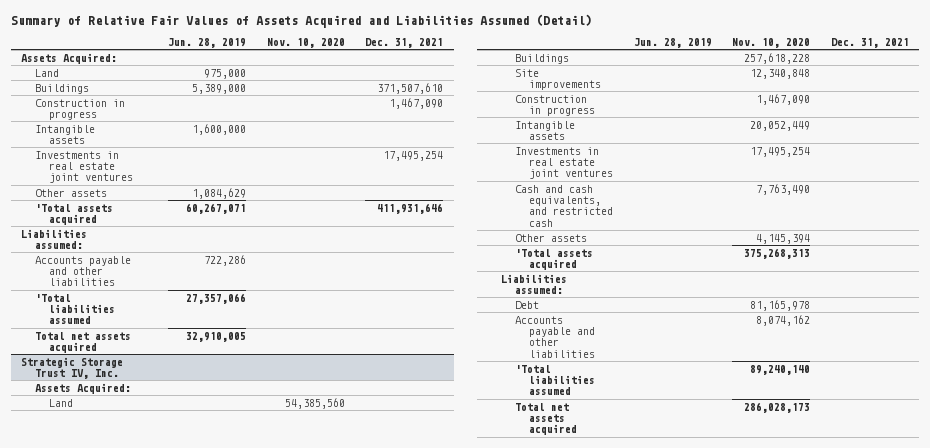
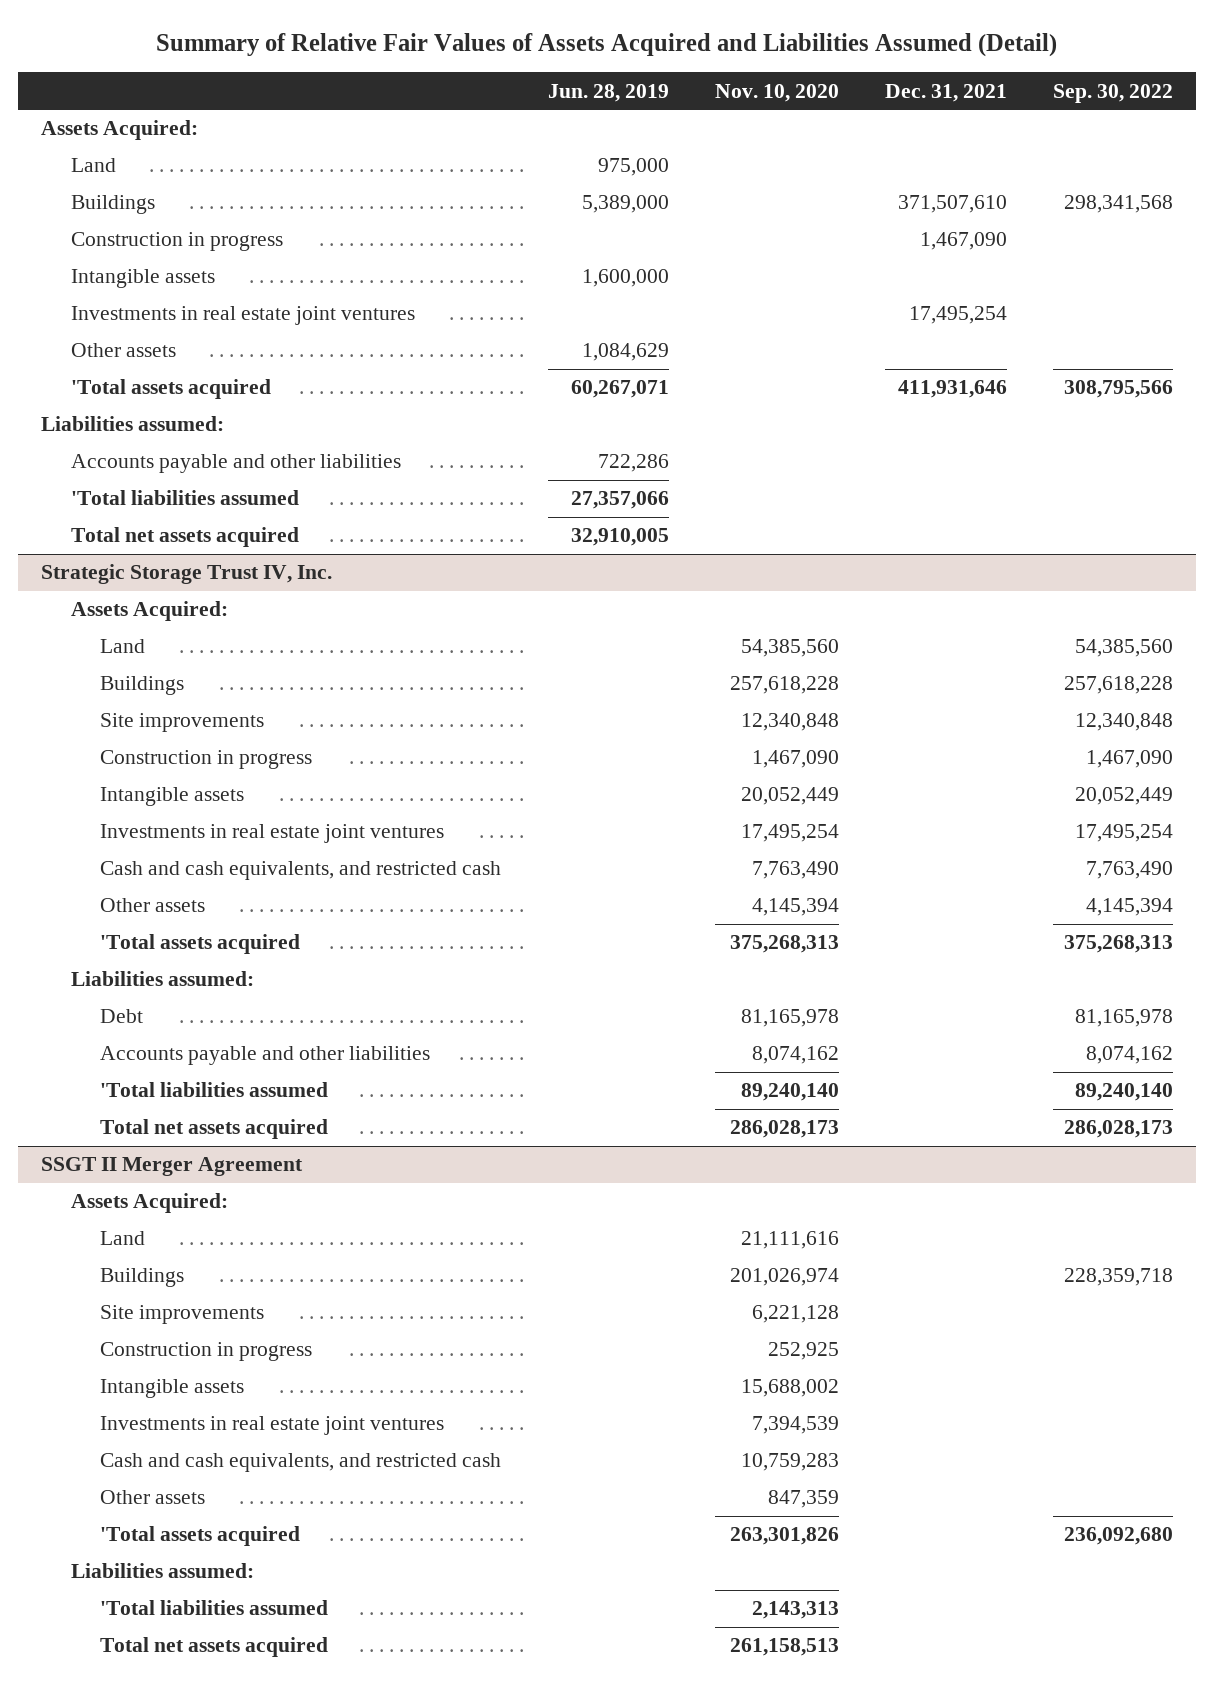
none -> [1053,83,1174,103] Sep. 30, 2022
none -> [41,1157,304,1177] SSGT II Merger Agreement
none -> [70,1193,228,1214] Assets Acquired:
none -> [100,1231,146,1246] Land
none -> [100,1268,185,1288] Buildings
none -> [100,1305,265,1325] Site improvements
none -> [100,1342,313,1362] Construction in progress
none -> [100,1379,245,1399] Intangible assets
none -> [100,1416,445,1436] Investments in real estate joint ventures
none -> [100,1453,502,1473] Cash and cash equivalents, and restricted cash
none -> [100,1490,206,1505] Other assets
none -> [100,1526,301,1547] 'Total assets acquired
none -> [70,1563,254,1579] Liabilities assumed:
none -> [100,1600,329,1616] 'Total liabilities assumed
none -> [100,1637,329,1658] Total net assets acquired

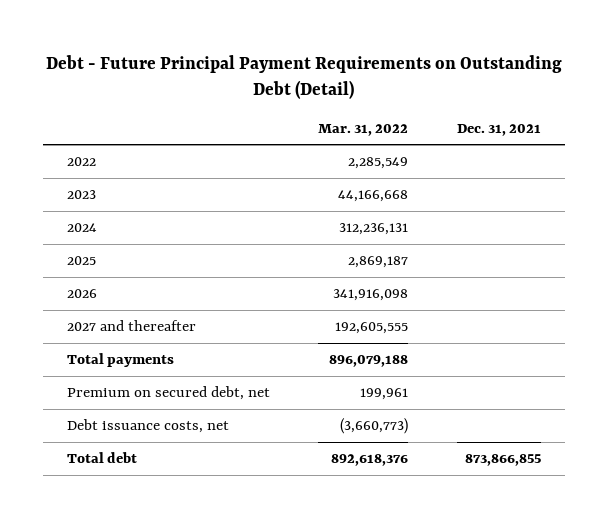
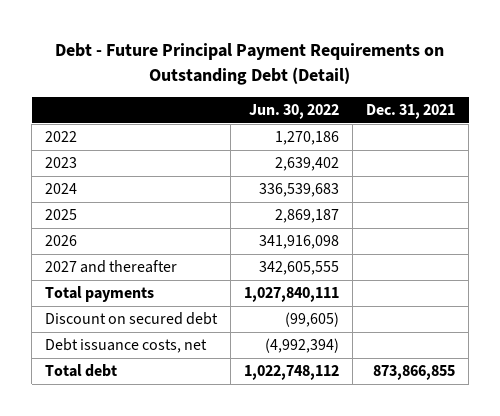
[318,123,409,136] Mar. 31, 2022 -> none
none -> [249,104,340,120] Jun. 30, 2022
[66,386,270,401] Premium on secured debt, net -> [45,312,219,326] Discount on secured debt

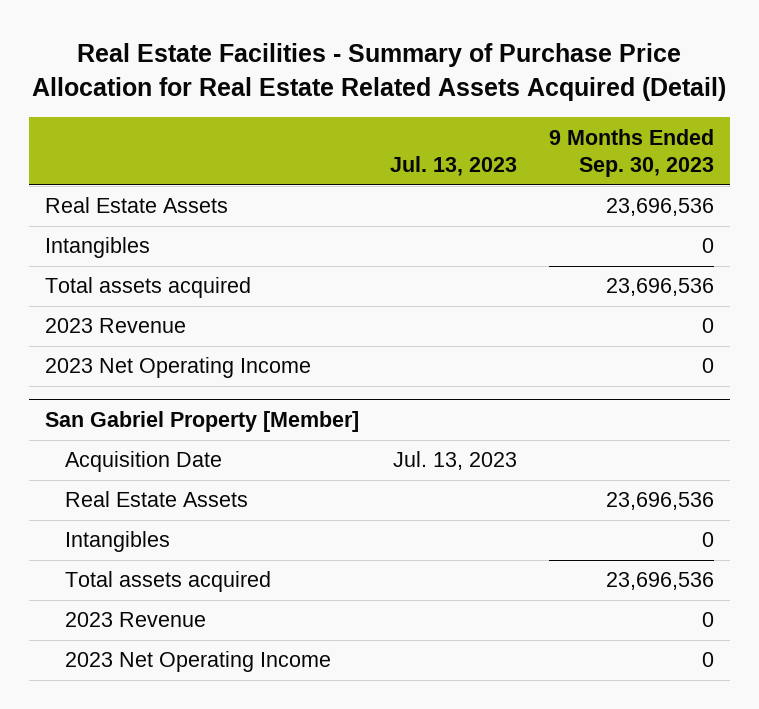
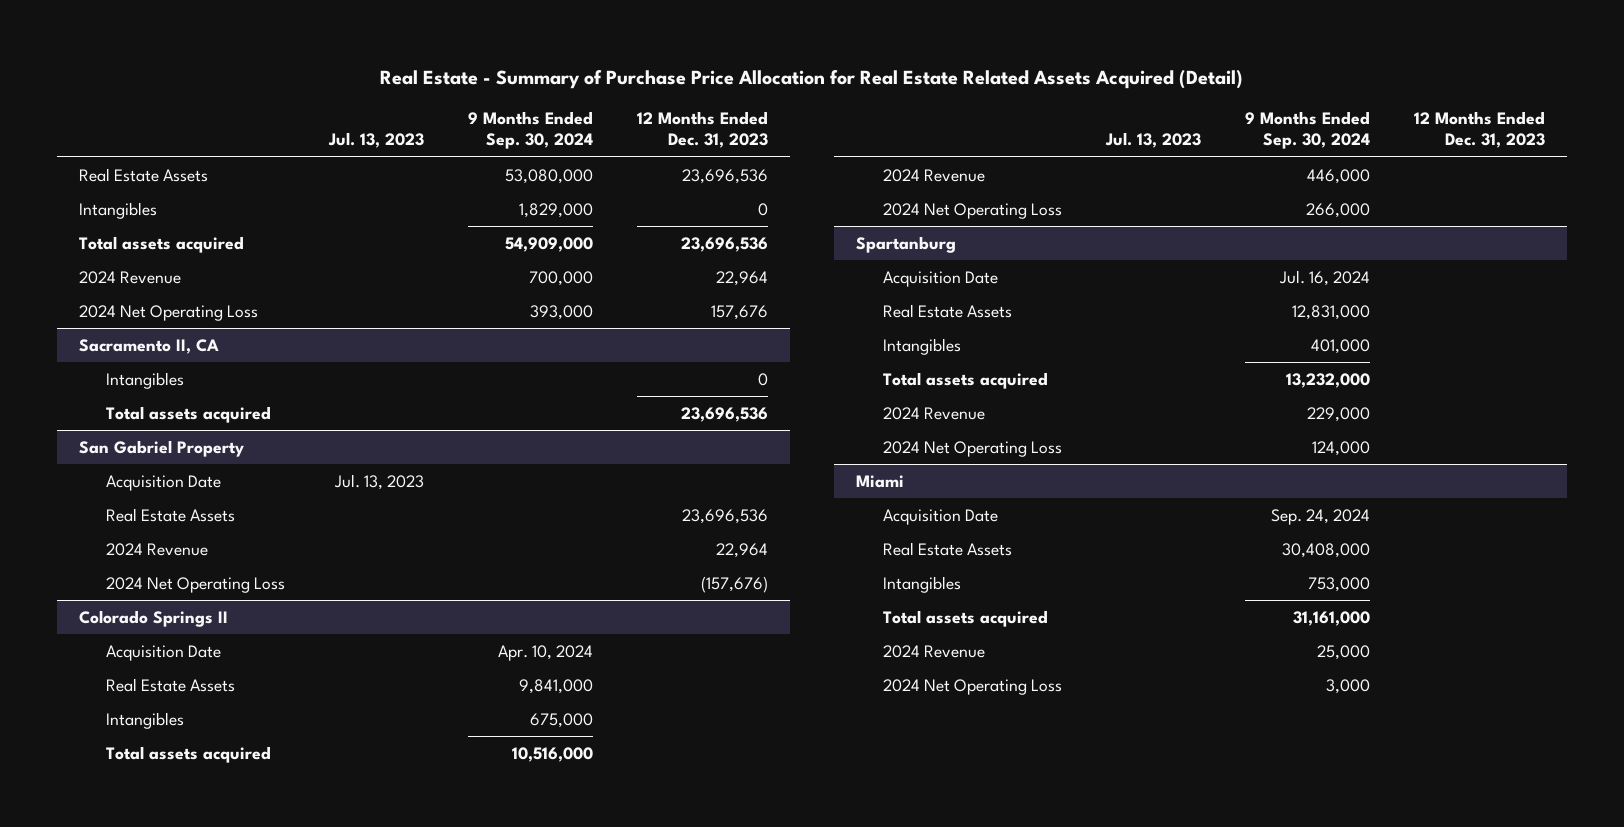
[32,43,727,101] Real Estate Facilities - Summary of Purchase Price Allocation for Real Estate Related Assets Acquired (Detail) -> [379,69,1243,89] Real Estate - Summary of Purchase Price Allocation for Real Estate Related Assets Acquired (Detail)
[548,128,714,178] 9 Months Ended Sep. 30, 2023 -> none
none -> [468,111,594,150] 9 Months Ended Sep. 30, 2024
none -> [637,111,769,149] 12 Months Ended Dec. 31, 2023
[44,318,186,334] 2023 Revenue -> [78,270,181,284] 2024 Revenue
[44,357,311,379] 2023 Net Operating Income -> [78,304,258,321] 2024 Net Operating Loss
none -> [78,338,219,354] Sacramento II, CA
none -> [106,371,185,389] Intangibles
none -> [106,405,272,423] Total assets acquired
[44,411,359,433] San Gabriel Property [Member] -> [78,439,244,457] San Gabriel Property
[65,531,171,553] Intangibles -> none
[65,571,272,593] Total assets acquired -> none
[65,612,207,628] 2023 Revenue -> [106,542,209,556] 2024 Revenue
[65,651,332,673] 2023 Net Operating Income -> [106,576,286,593] 2024 Net Operating Loss
none -> [78,609,228,627] Colorado Springs II
none -> [106,644,222,661] Acquisition Date
none -> [106,677,236,692] Real Estate Assets
none -> [106,711,185,729] Intangibles
none -> [106,745,272,763] Total assets acquired
none -> [883,168,986,182] 2024 Revenue
none -> [883,202,1063,219] 2024 Net Operating Loss
none -> [855,235,956,253] Spartanburg
none -> [883,270,999,287] Acquisition Date
none -> [883,303,1013,318] Real Estate Assets
none -> [883,337,962,355] Intangibles
none -> [883,371,1049,389] Total assets acquired
none -> [883,406,986,420] 2024 Revenue
none -> [883,440,1063,457] 2024 Net Operating Loss
none -> [855,474,904,488] Miami
none -> [883,508,999,525] Acquisition Date
none -> [883,541,1013,556] Real Estate Assets
none -> [883,575,962,593] Intangibles
none -> [883,609,1049,627] Total assets acquired
none -> [883,644,986,658] 2024 Revenue
none -> [883,678,1063,695] 2024 Net Operating Loss

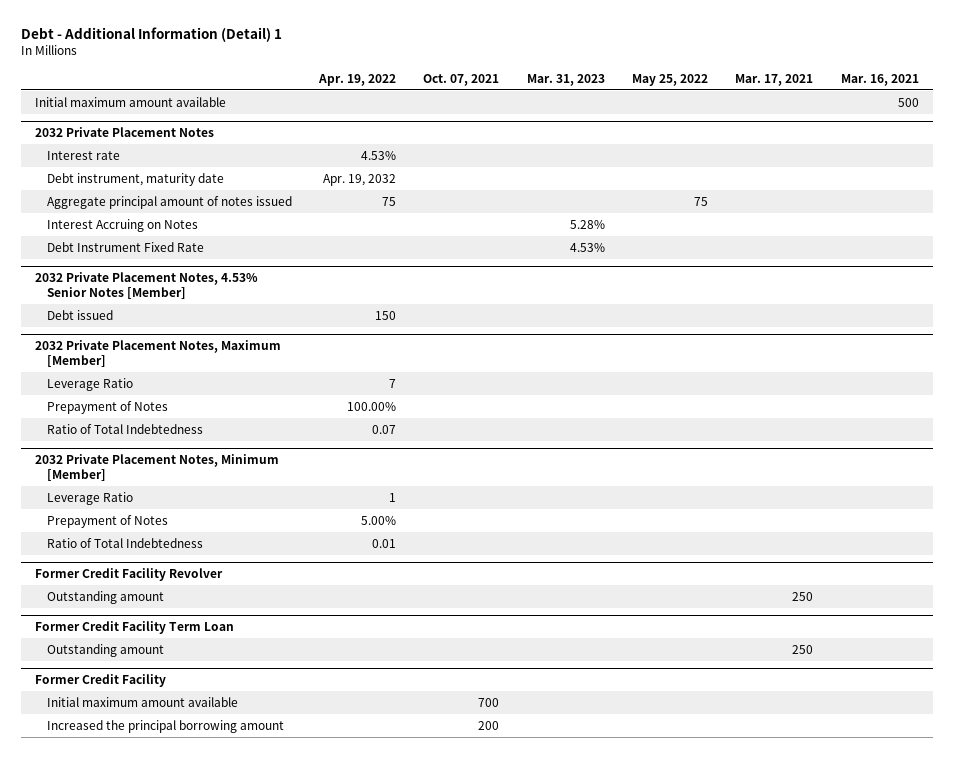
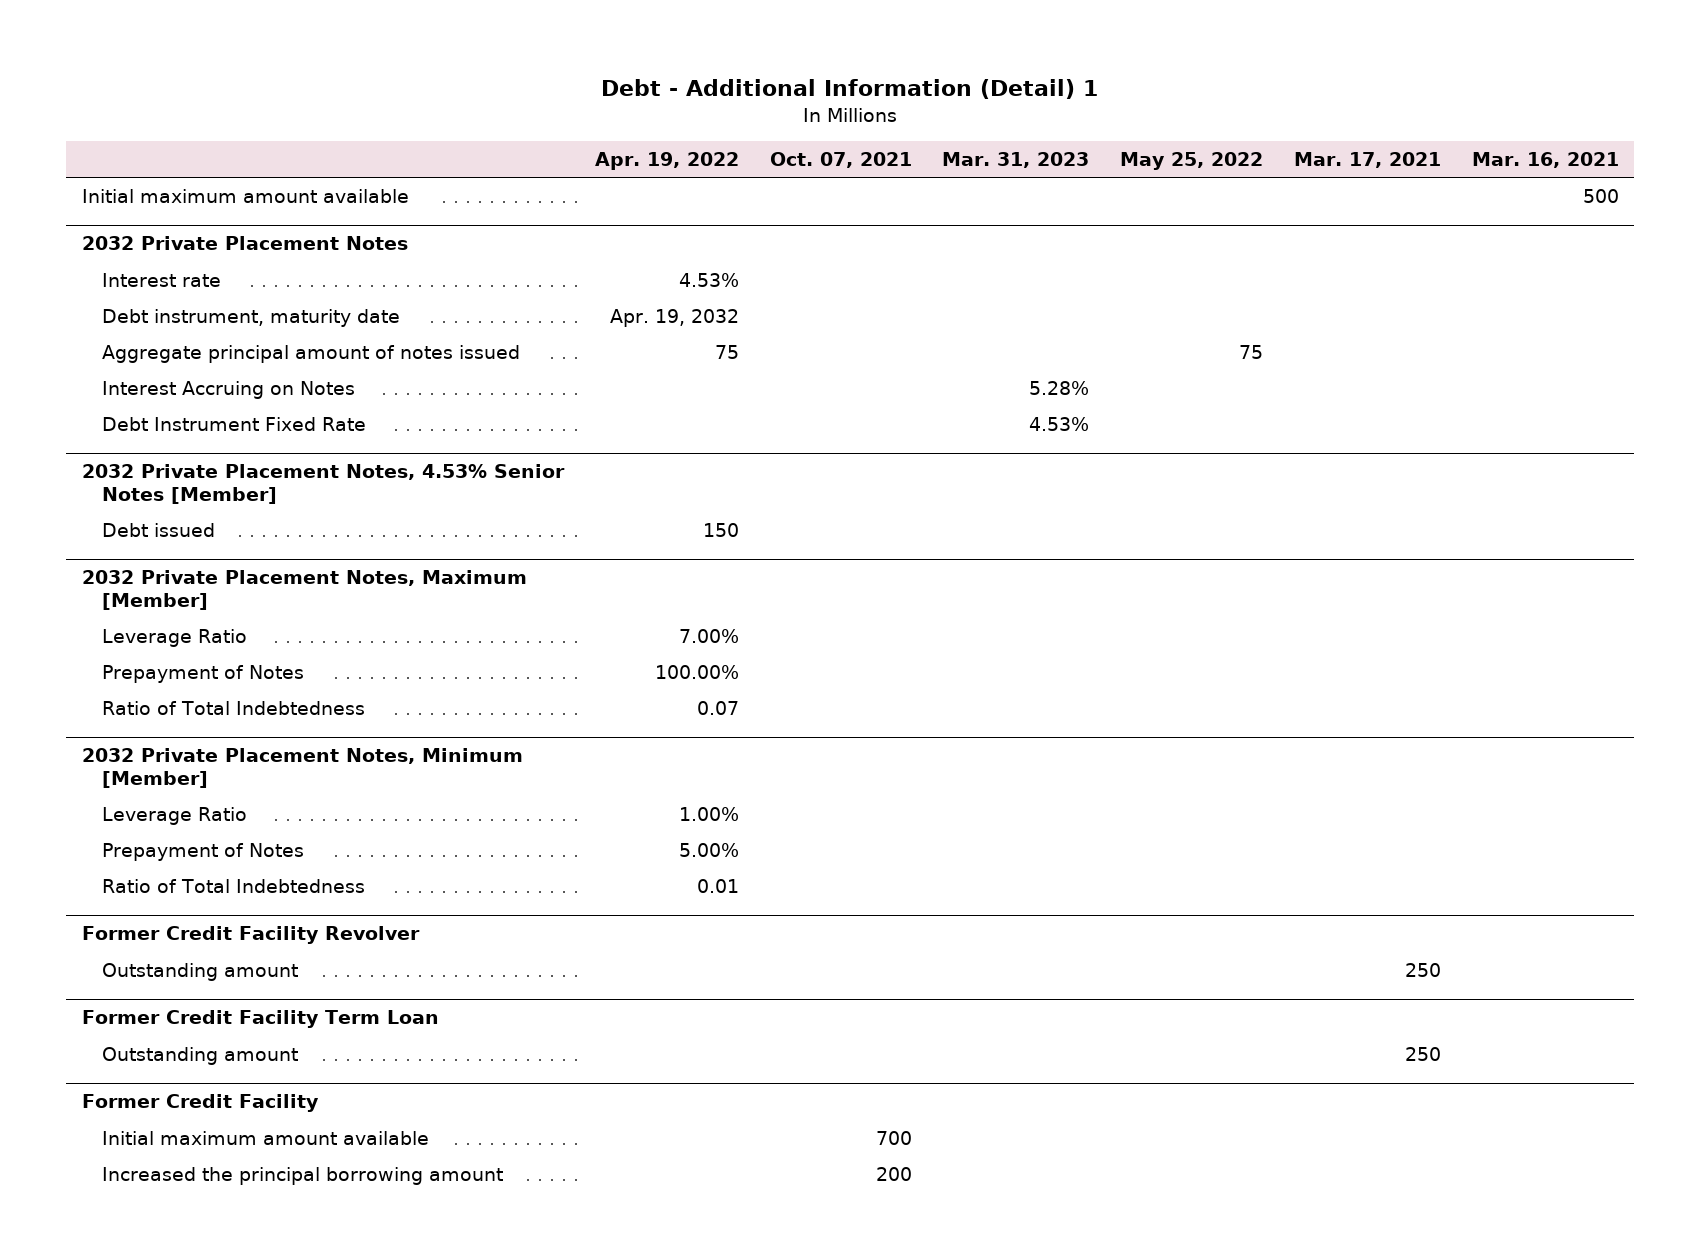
[389,378,397,388] 7 -> [678,629,739,644] 7.00%
[389,492,397,502] 1 -> [678,807,739,822] 1.00%

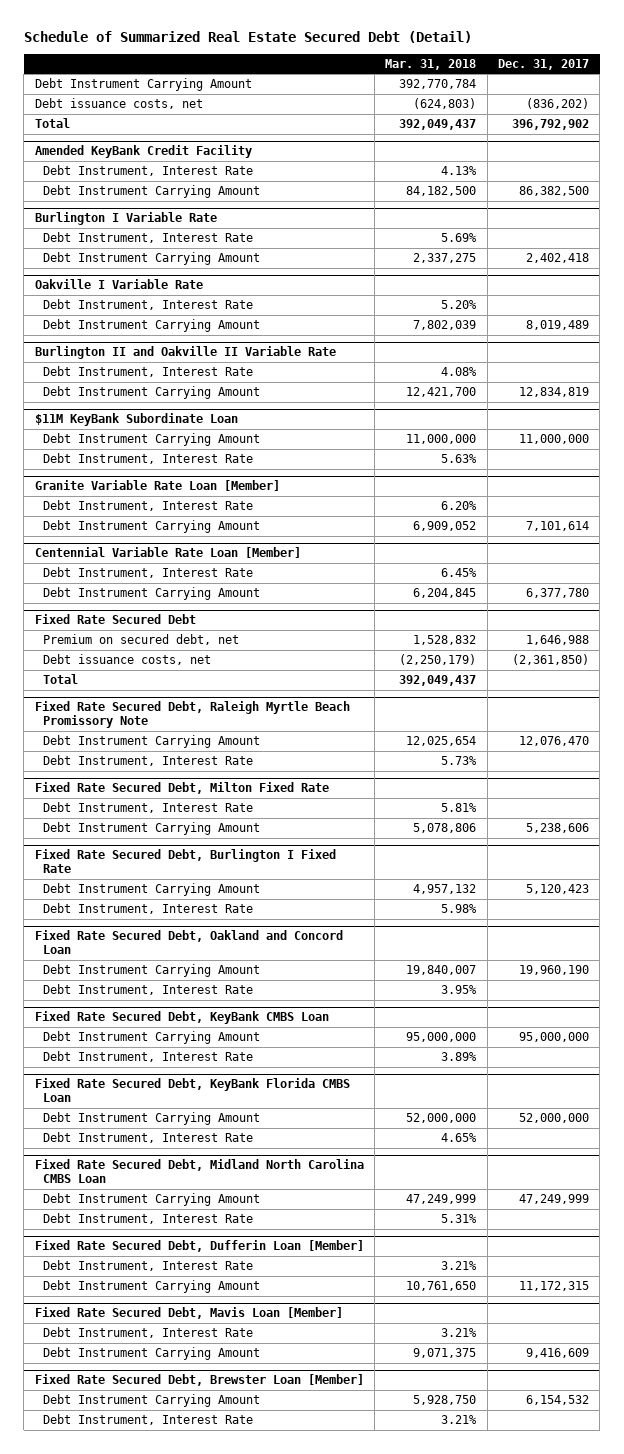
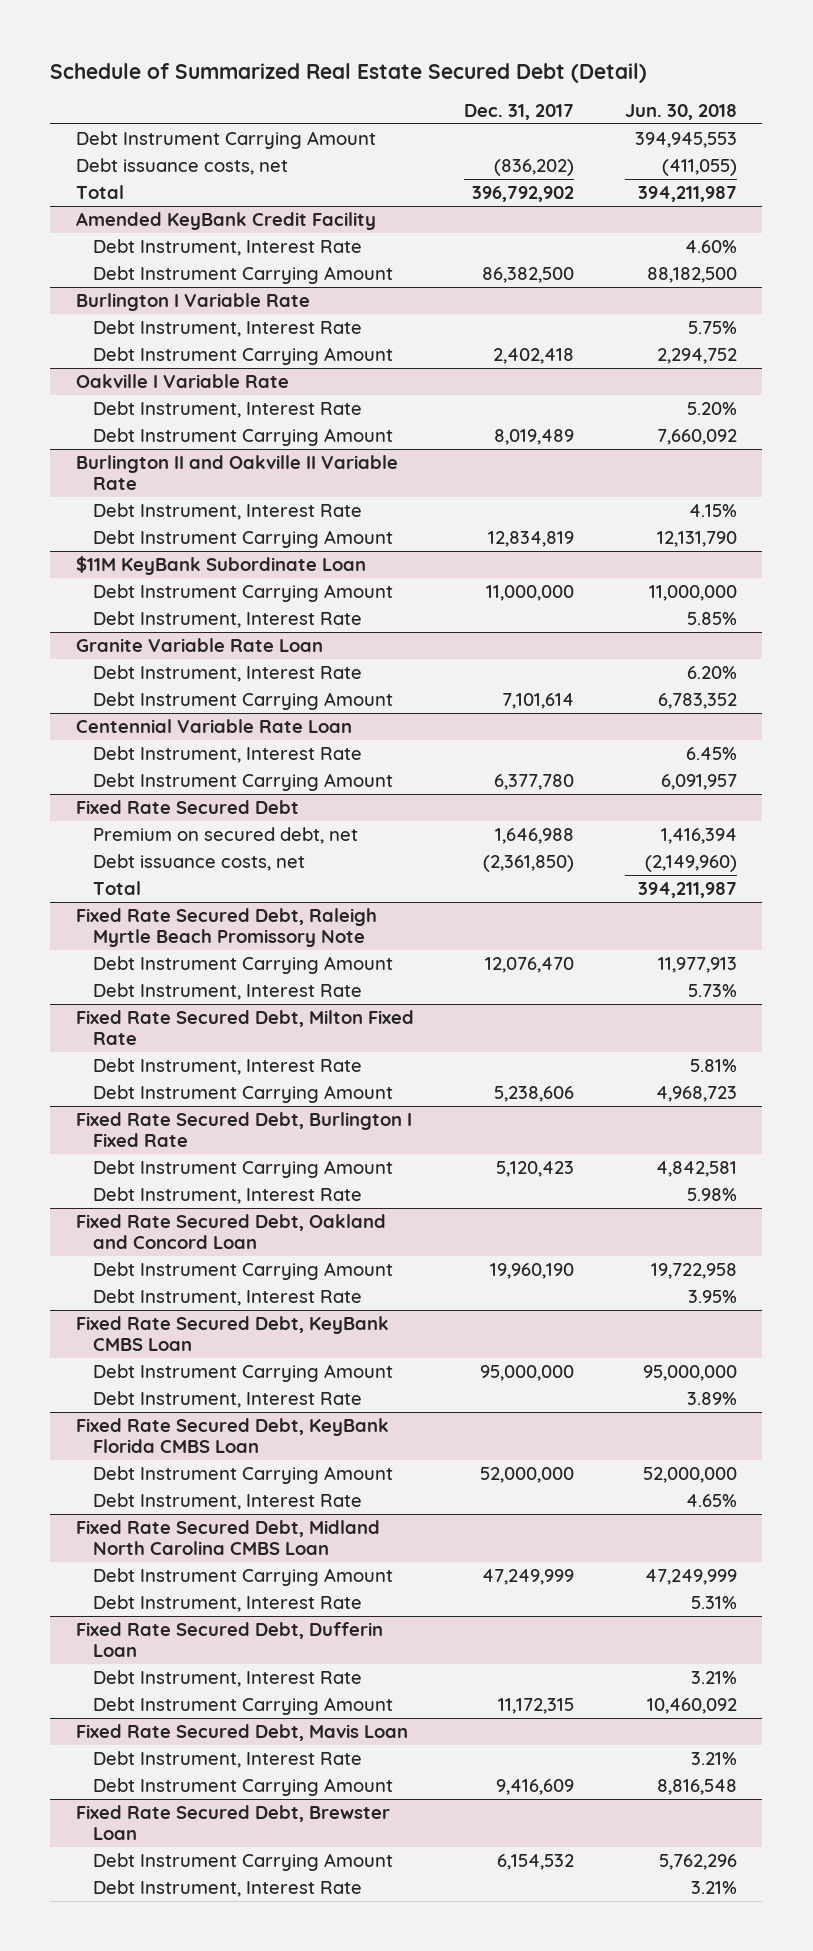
[385,58,477,70] Mar. 31, 2018 -> none
none -> [625,103,738,120] Jun. 30, 2018
[34,480,280,492] Granite Variable Rate Loan [Member] -> [75,637,323,652] Granite Variable Rate Loan
[34,547,301,559] Centennial Variable Rate Loan [Member] -> [75,718,352,733] Centennial Variable Rate Loan
[34,1240,364,1253] Fixed Rate Secured Debt, Dufferin Loan [Member] -> [75,1621,383,1658] Fixed Rate Secured Debt, Dufferin Loan
[34,1307,343,1320] Fixed Rate Secured Debt, Mavis Loan [Member] -> [75,1723,408,1741] Fixed Rate Secured Debt, Mavis Loan
[34,1374,364,1387] Fixed Rate Secured Debt, Brewster Loan [Member] -> [75,1804,390,1841] Fixed Rate Secured Debt, Brewster Loan

